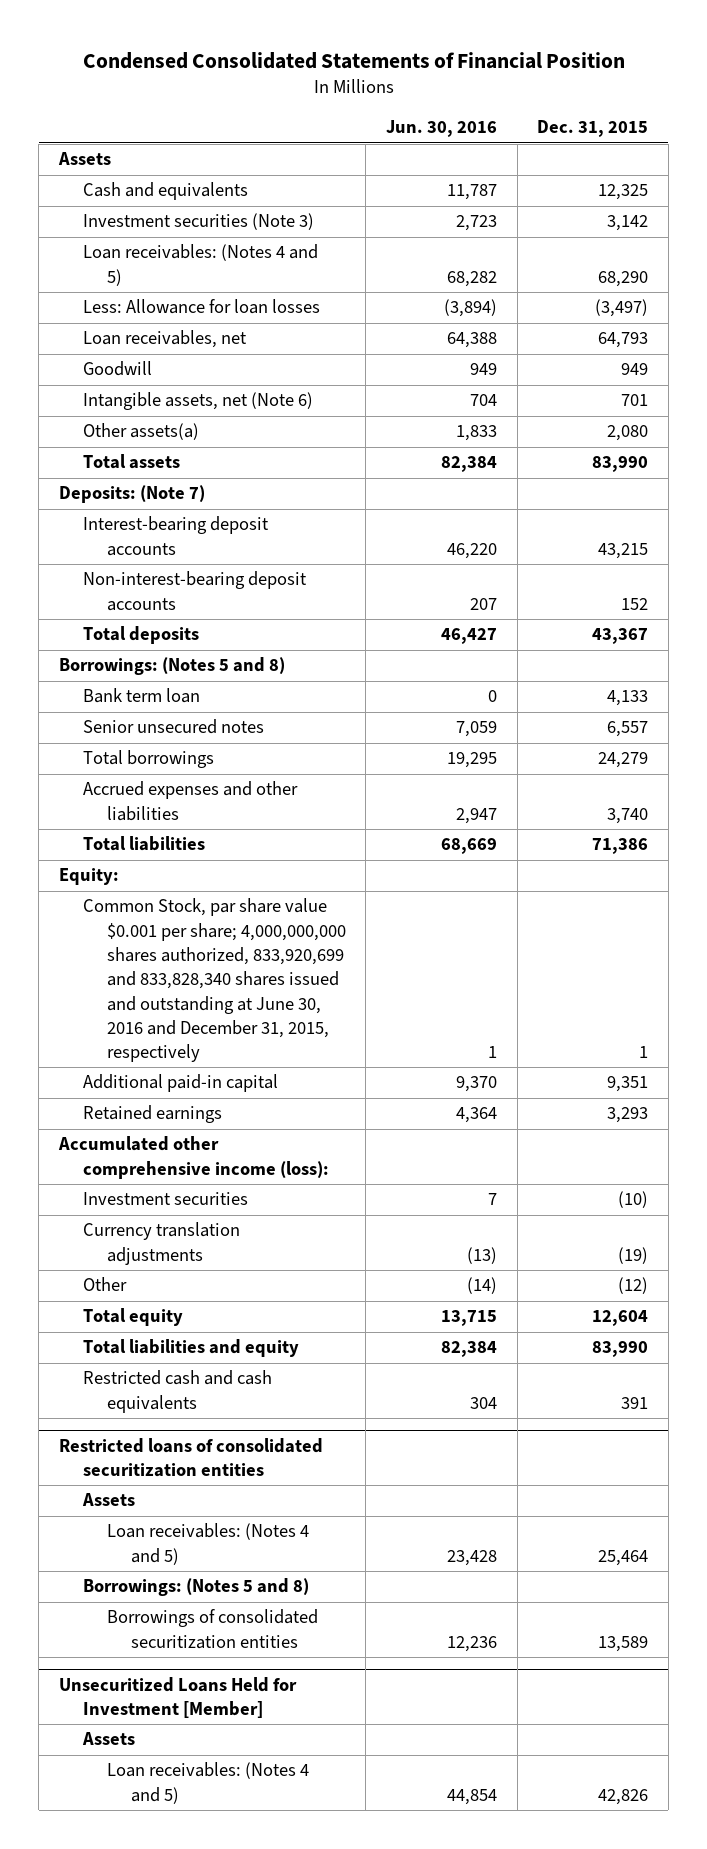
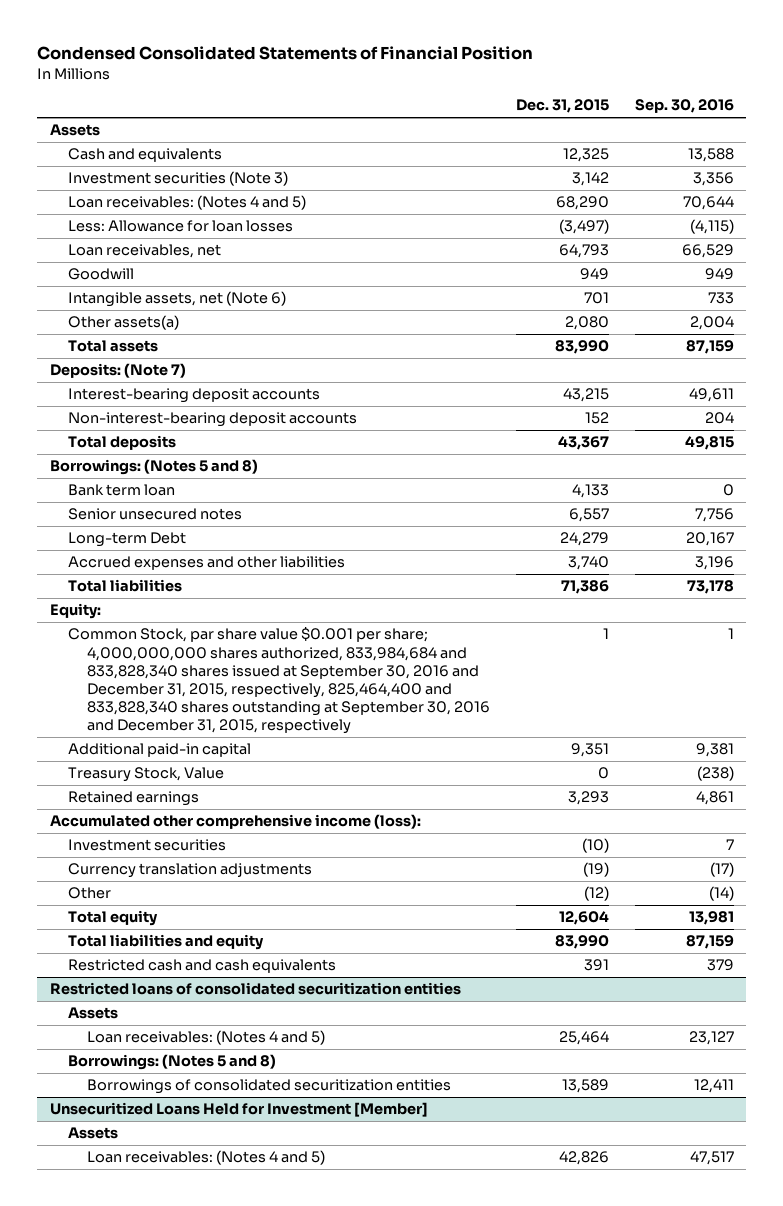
[385,120,497,138] Jun. 30, 2016 -> none
none -> [634,99,734,114] Sep. 30, 2016
[82,750,214,769] Total borrowings -> [68,532,187,548] Long-term Debt
[82,898,346,1063] Common Stock, par share value $0.001 per share; 4,000,000,000 shares authorized, 833,920,699 and 833,828,340 shares issued and outstanding at June 30, 2016 and December 31, 2015, respectively -> [68,627,491,735] Common Stock, par share value $0.001 per share; 4,000,000,000 shares authorized, 833,984,684 and 833,828,340 shares issued at September 30, 2016 and December 31, 2015, respectively, 825,464,400 and 833,828,340 shares outstanding at September 30, 2016 and December 31, 2015, respectively
none -> [68,767,225,783] Treasury Stock, Value

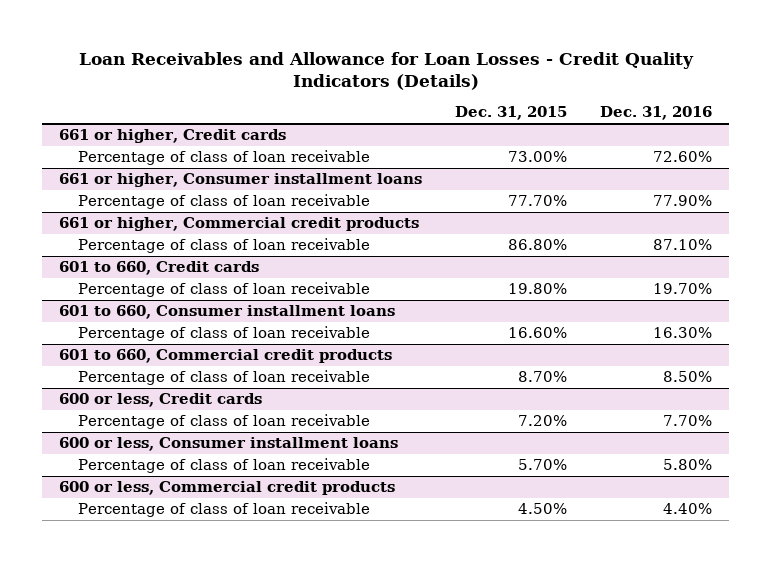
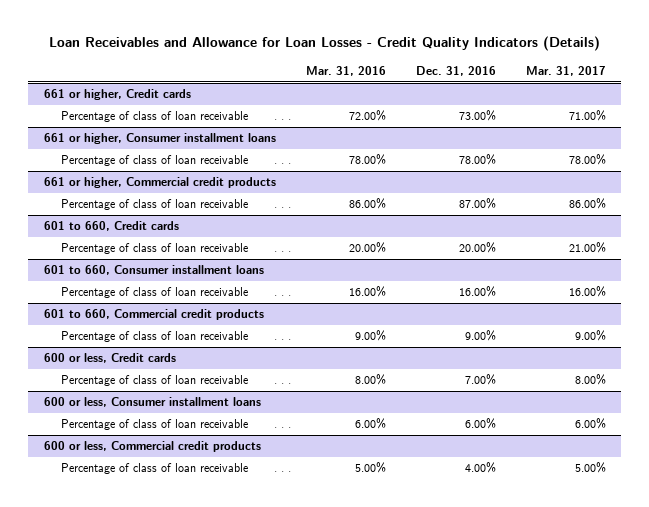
[455,106,568,121] Dec. 31, 2015 -> none
none -> [305,65,386,76] Mar. 31, 2016
none -> [525,65,606,76] Mar. 31, 2017
[653,151,713,163] 72.60% -> [458,110,496,122] 73.00%
[653,195,713,207] 77.90% -> [458,154,496,166] 78.00%
[653,239,713,251] 87.10% -> [458,198,496,210] 87.00%
[653,283,713,295] 19.70% -> [458,242,496,254] 20.00%
[653,327,713,339] 16.30% -> [458,286,496,298] 16.00%
[663,371,713,383] 8.50% -> [464,330,496,342] 9.00%
[663,415,713,427] 7.70% -> [464,374,496,386] 7.00%
[663,459,713,471] 5.80% -> [464,418,496,430] 6.00%
[663,503,713,515] 4.40% -> [464,462,496,474] 4.00%

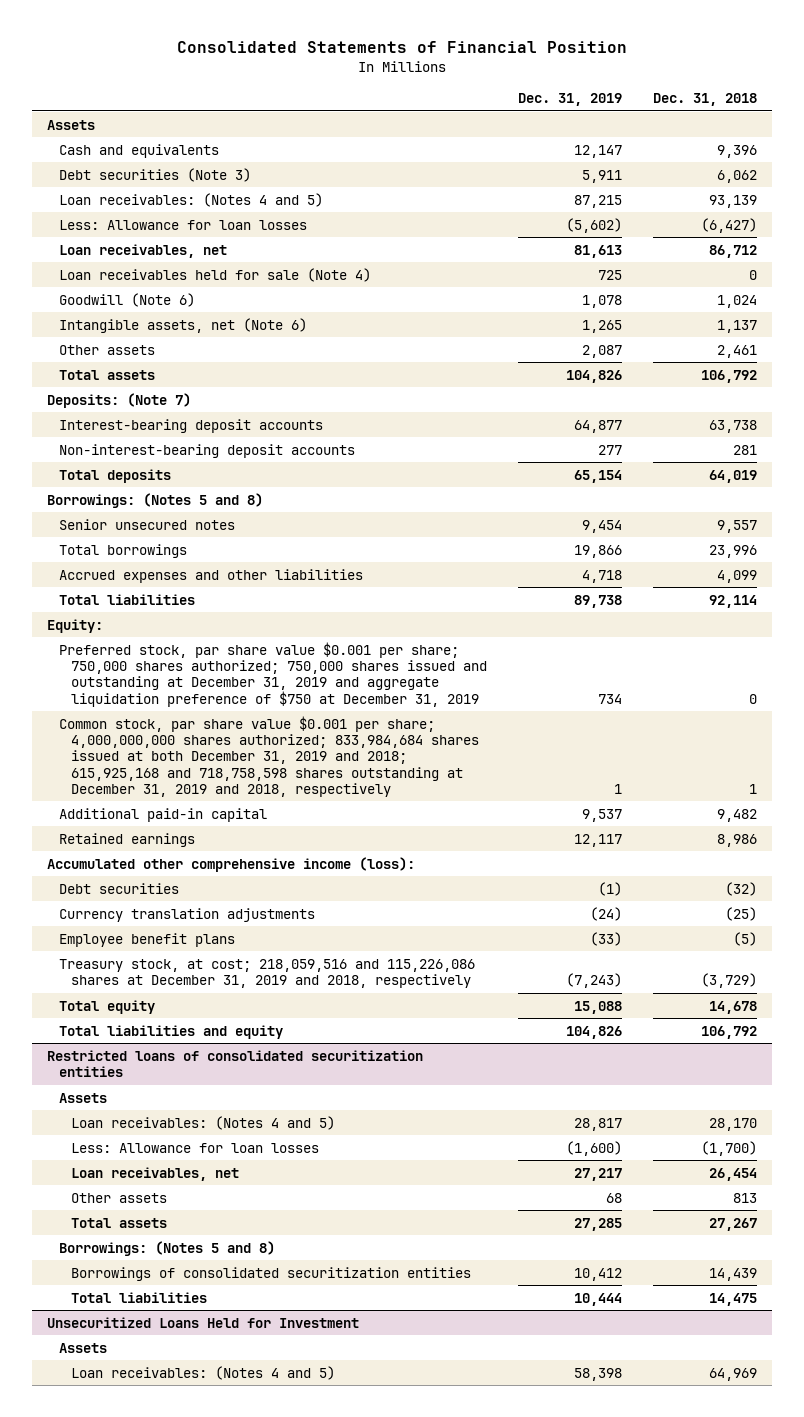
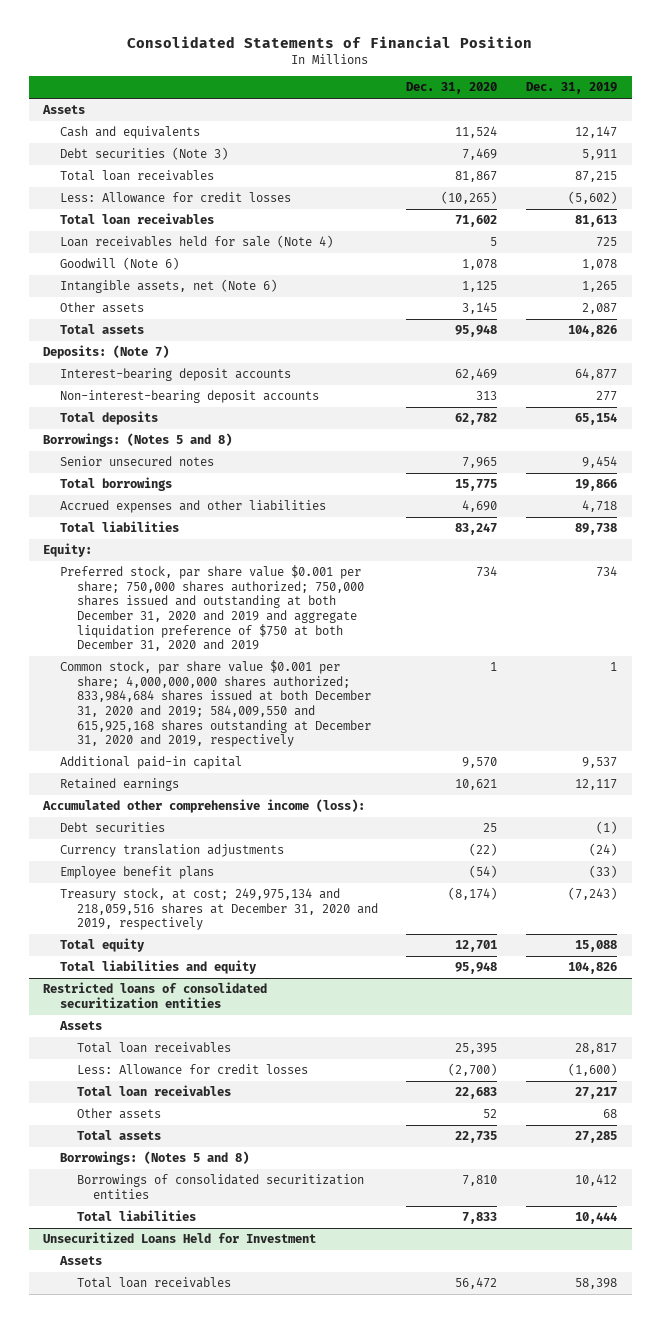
[652,93,757,107] Dec. 31, 2018 -> none
none -> [406,82,498,95] Dec. 31, 2020
[58,192,323,207] Loan receivables: (Notes 4 and 5) -> [59,170,214,182] Total loan receivables
[58,219,307,230] Less: Allowance for loan losses -> [59,192,291,204] Less: Allowance for credit losses
[58,243,227,258] Loan receivables, net -> [59,213,214,225] Total loan receivables
[58,641,487,707] Preferred stock, par share value $0.001 per share; 750,000 shares authorized; 750,000 shares issued and outstanding at December 31, 2019 and aggregate liquidation preference of $750 at December 31, 2019 -> [59,565,364,652] Preferred stock, par share value $0.001 per share; 750,000 shares authorized; 750,000 shares issued and outstanding at both December 31, 2020 and 2019 and aggregate liquidation preference of $750 at both December 31, 2020 and 2019
[58,715,479,797] Common stock, par share value $0.001 per share; 4,000,000,000 shares authorized; 833,984,684 shares issued at both December 31, 2019 and 2018; 615,925,168 and 718,758,598 shares outstanding at December 31, 2019 and 2018, respectively -> [59,660,371,748] Common stock, par share value $0.001 per share; 4,000,000,000 shares authorized; 833,984,684 shares issued at both December 31, 2020 and 2019; 584,009,550 and 615,925,168 shares outstanding at December 31, 2020 and 2019, respectively
[58,958,475,988] Treasury stock, at cost; 218,059,516 and 115,226,086 shares at December 31, 2019 and 2018, respectively -> [59,888,378,931] Treasury stock, at cost; 249,975,134 and 218,059,516 shares at December 31, 2020 and 2019, respectively
[70,1115,335,1130] Loan receivables: (Notes 4 and 5) -> [76,1042,231,1054] Total loan receivables
[70,1142,319,1153] Less: Allowance for loan losses -> [76,1064,308,1076] Less: Allowance for credit losses
[70,1166,239,1181] Loan receivables, net -> [76,1085,231,1097] Total loan receivables
[70,1365,335,1380] Loan receivables: (Notes 4 and 5) -> [76,1277,231,1289] Total loan receivables

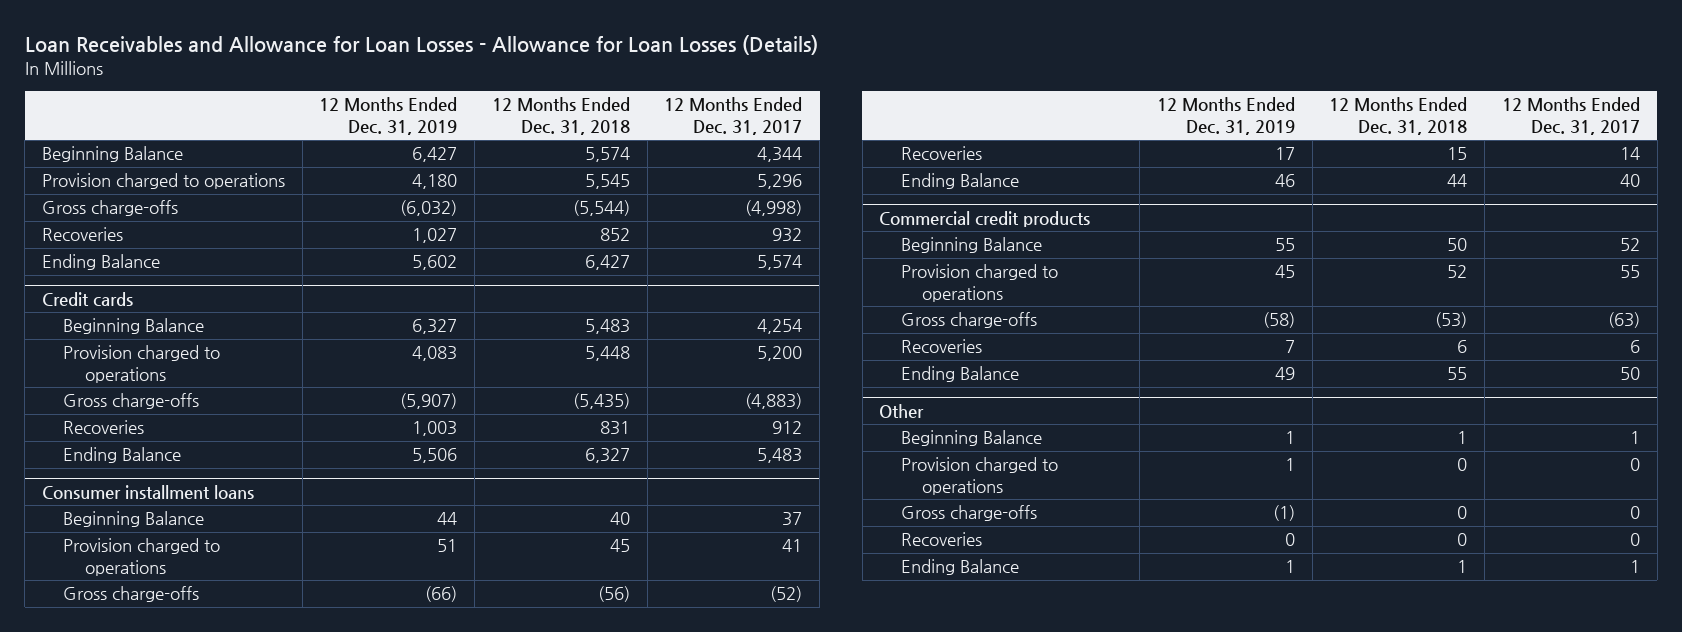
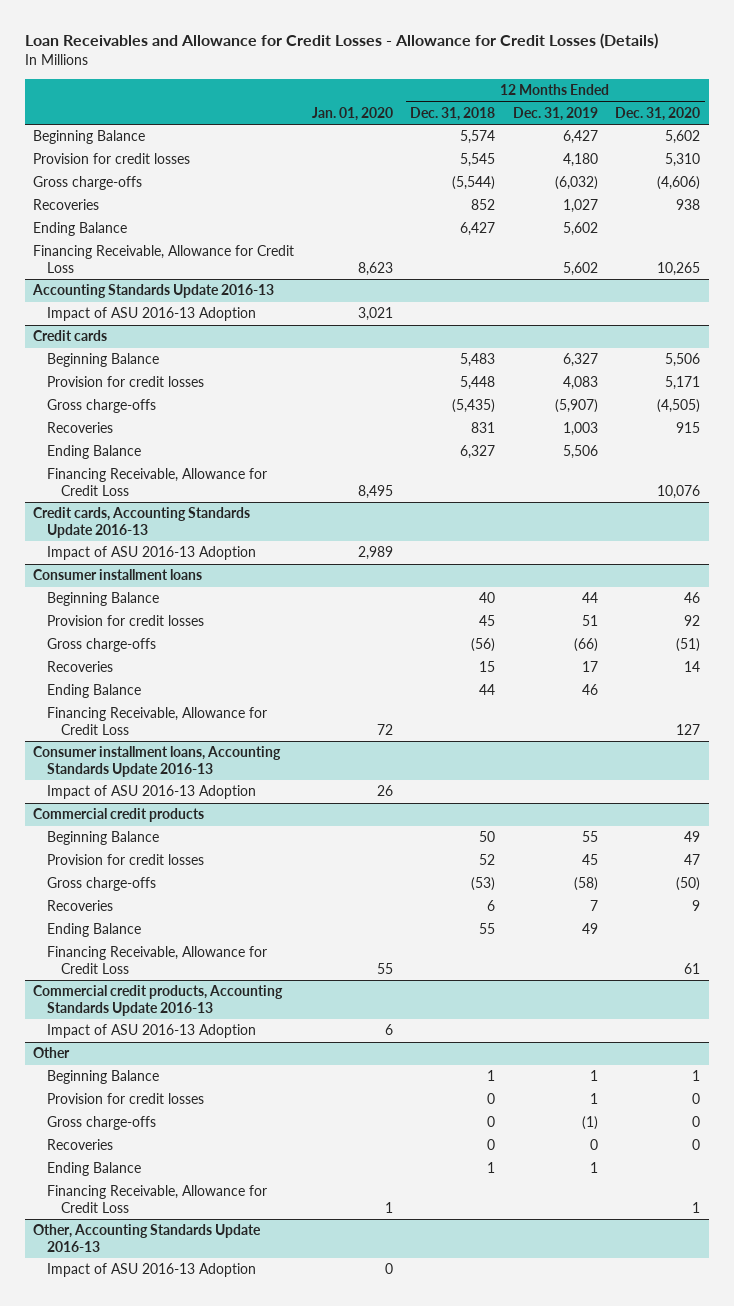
[24,34,818,55] Loan Receivables and Allowance for Loan Losses - Allowance for Loan Losses (Details) -> [24,33,658,50] Loan Receivables and Allowance for Credit Losses - Allowance for Credit Losses (Details)
[664,96,803,135] 12 Months Ended Dec. 31, 2017 -> none
none -> [311,107,393,122] Jan. 01, 2020
none -> [615,107,701,122] Dec. 31, 2020
[41,173,285,190] Provision charged to operations -> [33,153,191,165] Provision for credit losses
none -> [33,245,295,273] Financing Receivable, Allowance for Credit Loss
none -> [32,284,275,299] Accounting Standards Update 2016-13
none -> [47,307,257,322] Impact of ASU 2016-13 Adoption
[63,345,221,383] Provision charged to operations -> [47,376,205,388] Provision for credit losses
none -> [47,468,268,496] Financing Receivable, Allowance for Credit Loss
none -> [33,507,251,538] Credit cards, Accounting Standards Update 2016-13
none -> [47,546,257,561] Impact of ASU 2016-13 Adoption
[63,538,221,576] Provision charged to operations -> [47,615,205,627] Provision for credit losses
none -> [47,707,268,735] Financing Receivable, Allowance for Credit Loss
none -> [33,746,282,777] Consumer installment loans, Accounting Standards Update 2016-13
none -> [47,785,257,800] Impact of ASU 2016-13 Adoption
[900,264,1058,302] Provision charged to operations -> [47,854,205,866] Provision for credit losses
none -> [47,946,268,974] Financing Receivable, Allowance for Credit Loss
none -> [33,985,284,1016] Commercial credit products, Accounting Standards Update 2016-13
none -> [47,1024,257,1039] Impact of ASU 2016-13 Adoption
[900,457,1058,495] Provision charged to operations -> [47,1093,205,1105] Provision for credit losses
none -> [47,1185,268,1213] Financing Receivable, Allowance for Credit Loss
none -> [33,1224,262,1252] Other, Accounting Standards Update 2016-13
none -> [47,1263,257,1278] Impact of ASU 2016-13 Adoption

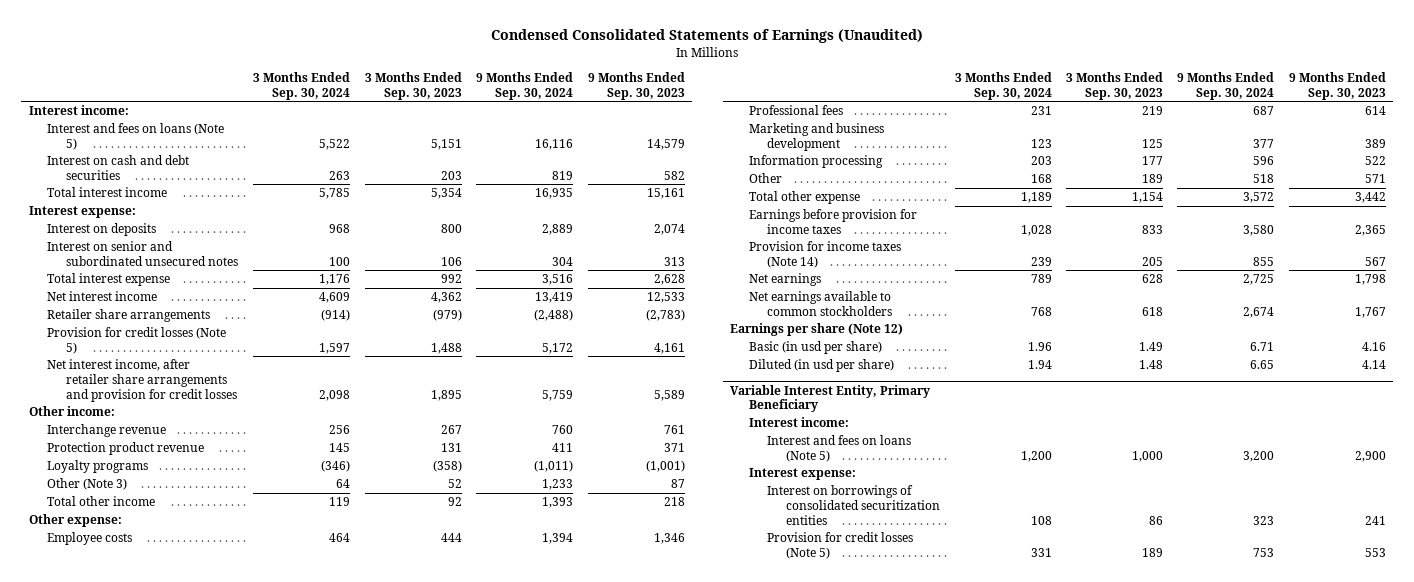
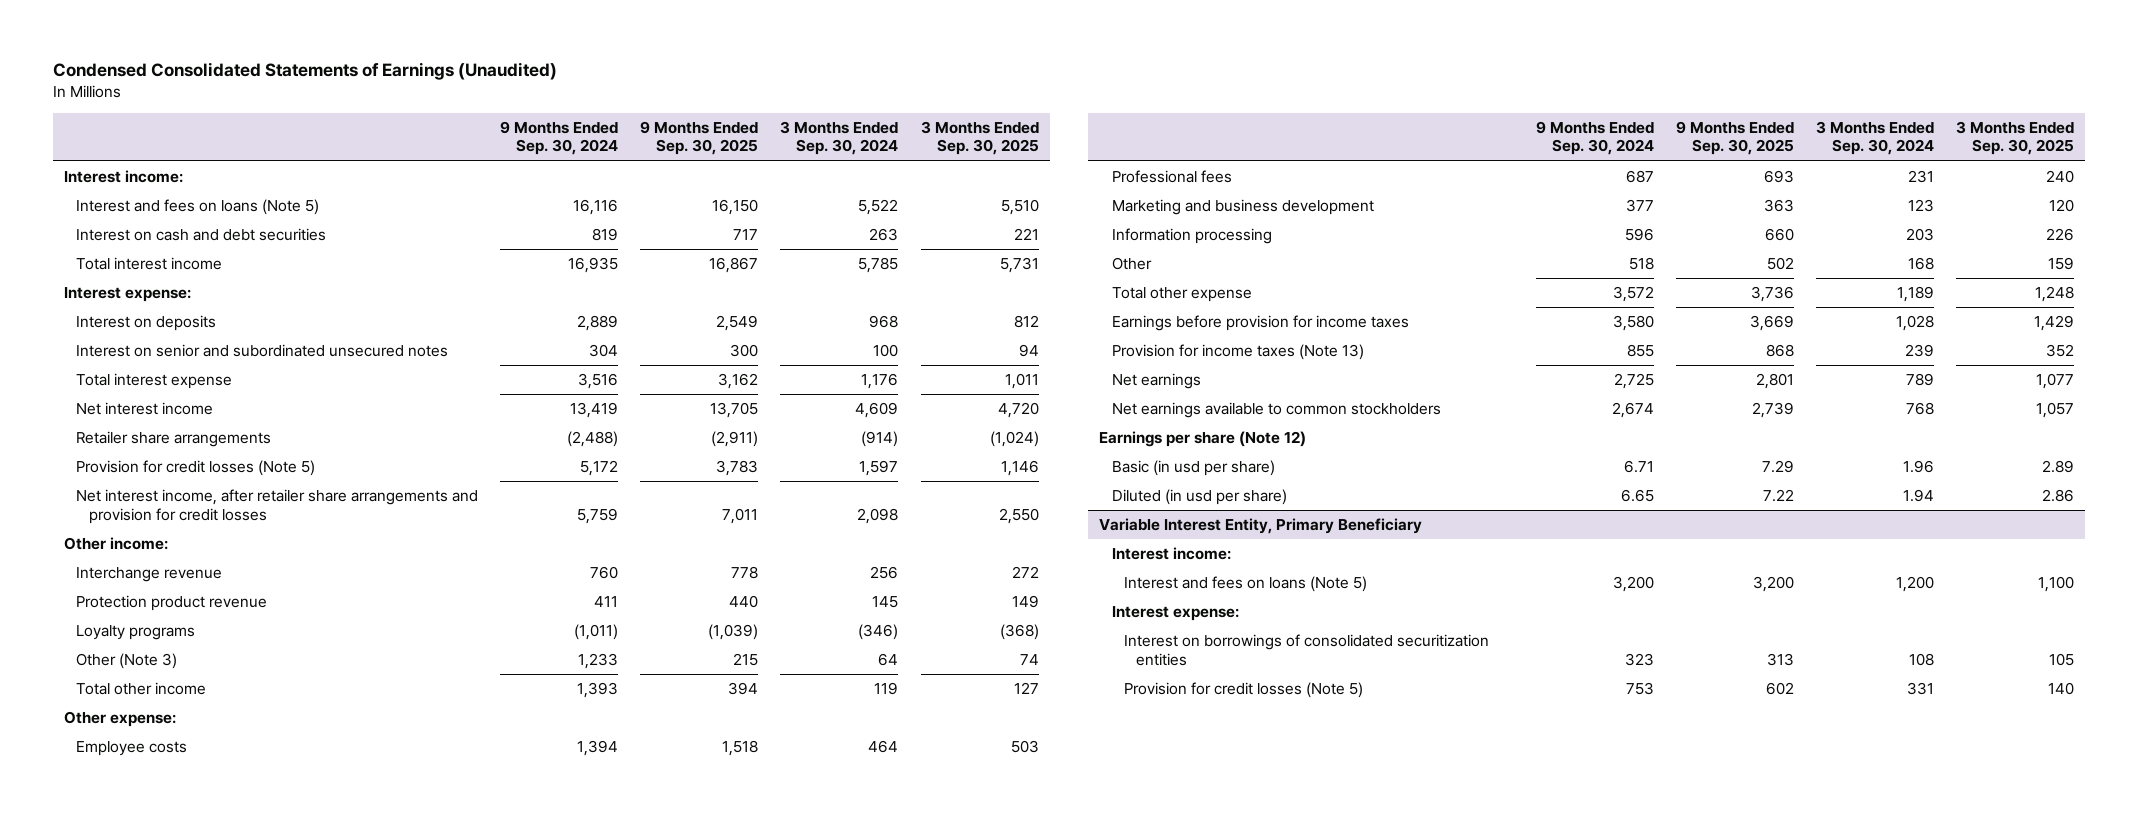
[364,72,462,100] 3 Months Ended Sep. 30, 2023 -> none
[587,72,685,100] 9 Months Ended Sep. 30, 2023 -> none
none -> [640,120,759,156] 9 Months Ended Sep. 30, 2025
none -> [920,120,1039,156] 3 Months Ended Sep. 30, 2025
[748,241,901,268] Provision for income taxes (Note 14) -> [1111,344,1364,361] Provision for income taxes (Note 13)

